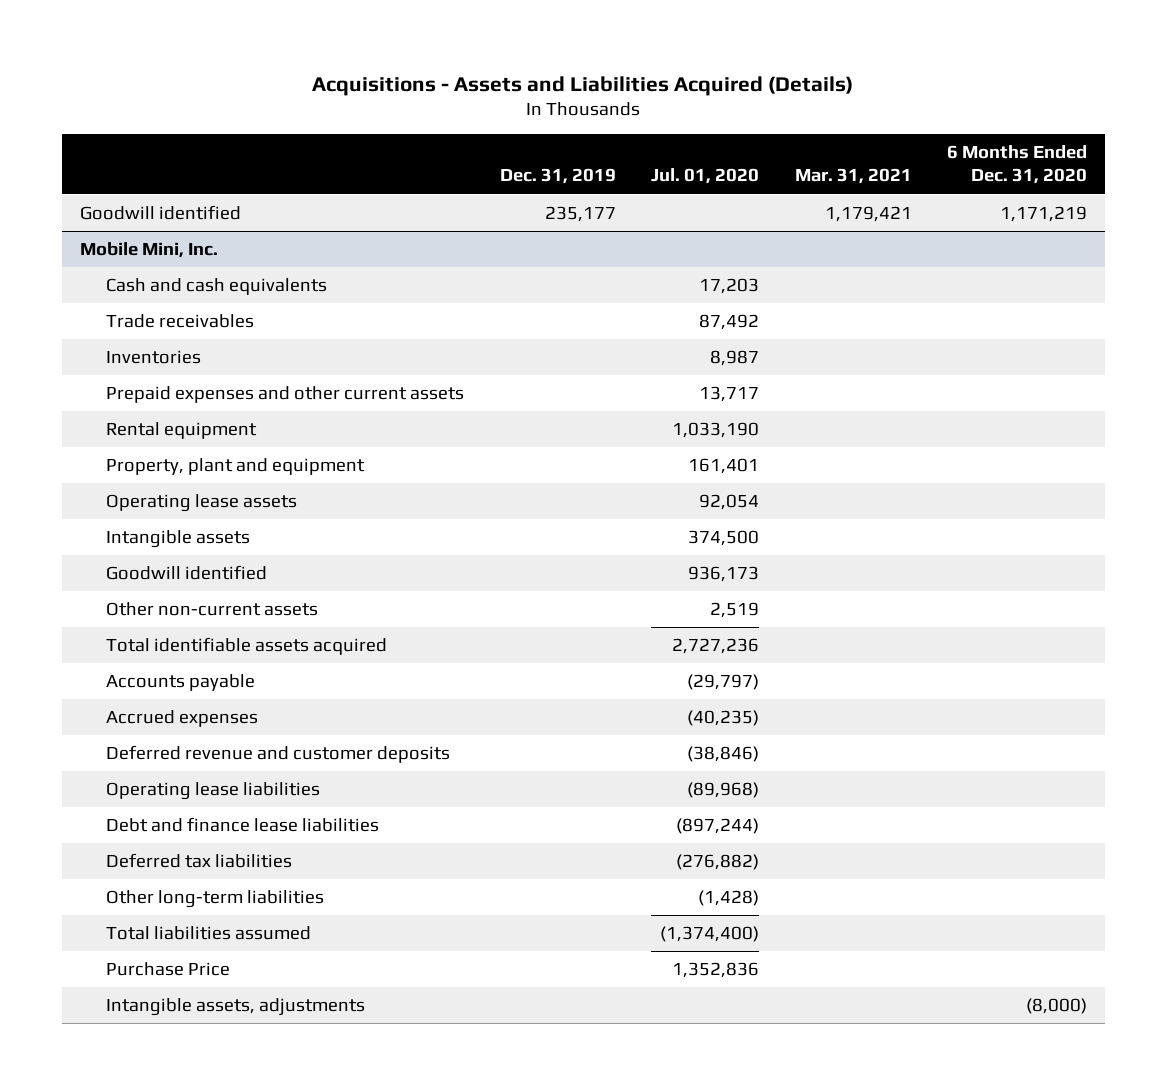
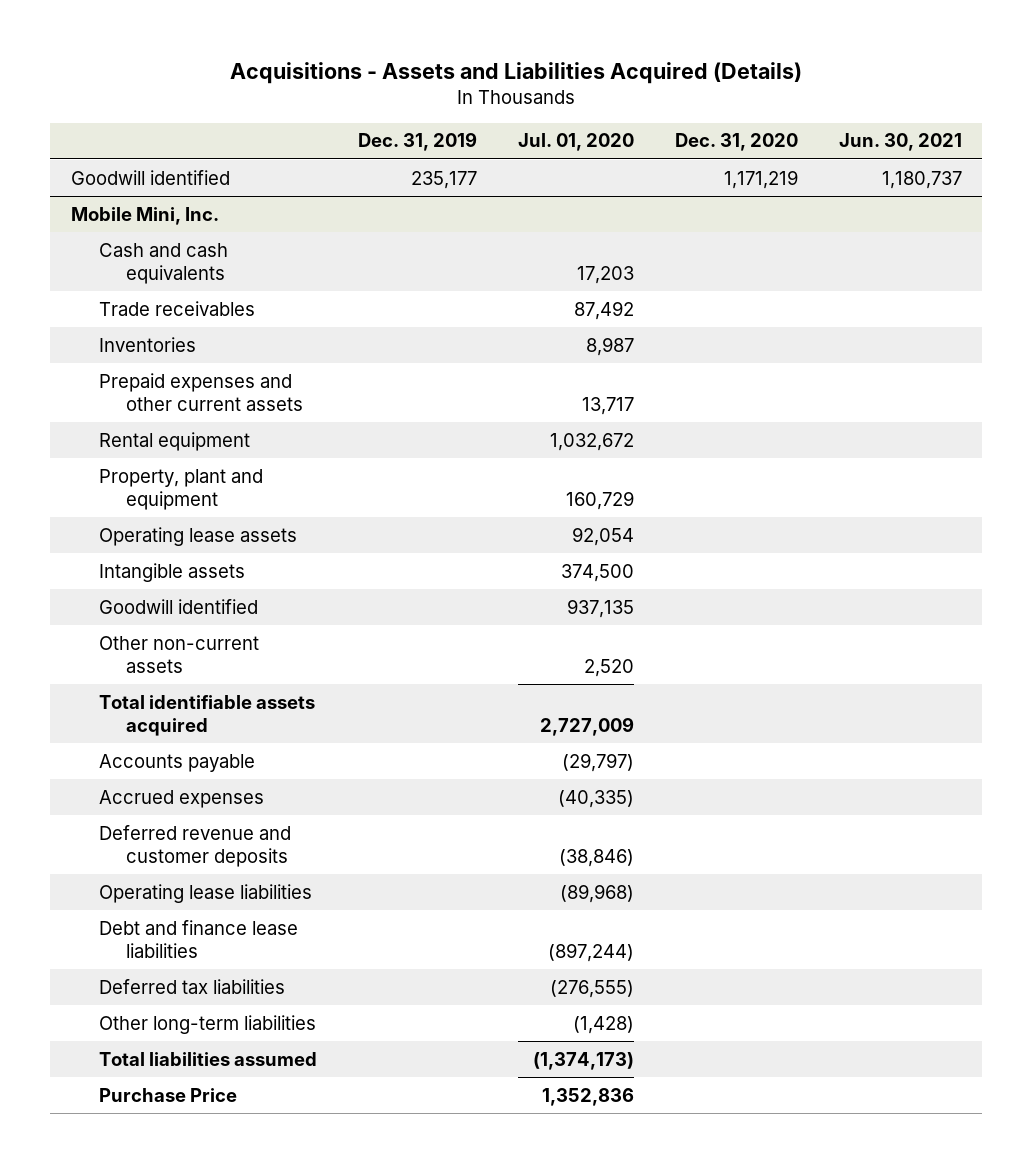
[794,168,912,185] Mar. 31, 2021 -> none
[947,144,1088,185] 6 Months Ended Dec. 31, 2020 -> none
none -> [674,133,798,152] Dec. 31, 2020
none -> [838,133,962,152] Jun. 30, 2021
[672,422,760,439] 1,033,190 -> [549,432,634,451] 1,032,672
[688,458,760,475] 161,401 -> [565,491,634,511] 160,729
[688,566,760,583] 936,173 -> [566,598,634,618] 937,135
[710,602,760,619] 2,519 -> [583,659,634,678] 2,520
[672,638,760,655] 2,727,236 -> [539,717,634,737] 2,727,009
[687,710,760,727] (40,235) -> [557,789,634,808] (40,335)
[676,854,760,871] (276,882) -> [549,979,634,998] (276,555)
[660,926,760,943] (1,374,400) -> [532,1051,634,1070] (1,374,173)
[106,998,366,1017] Intangible assets, adjustments -> none

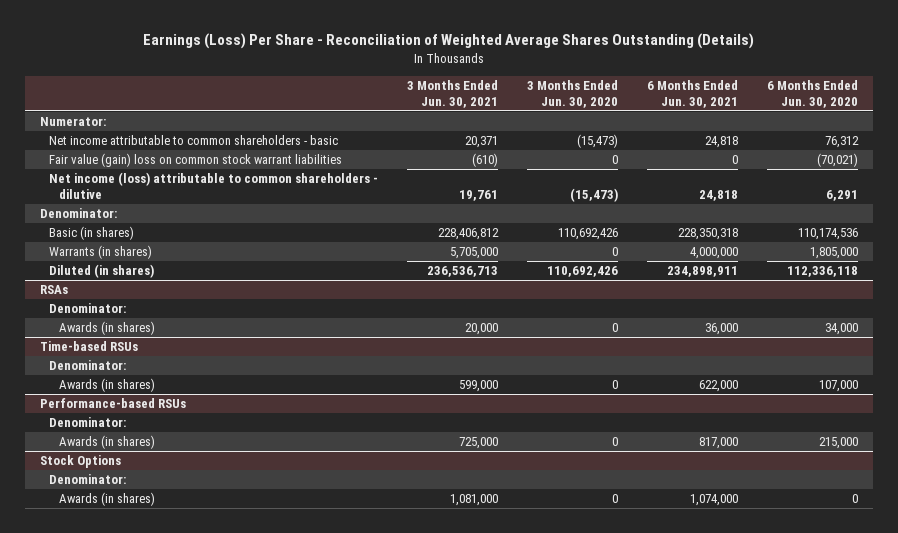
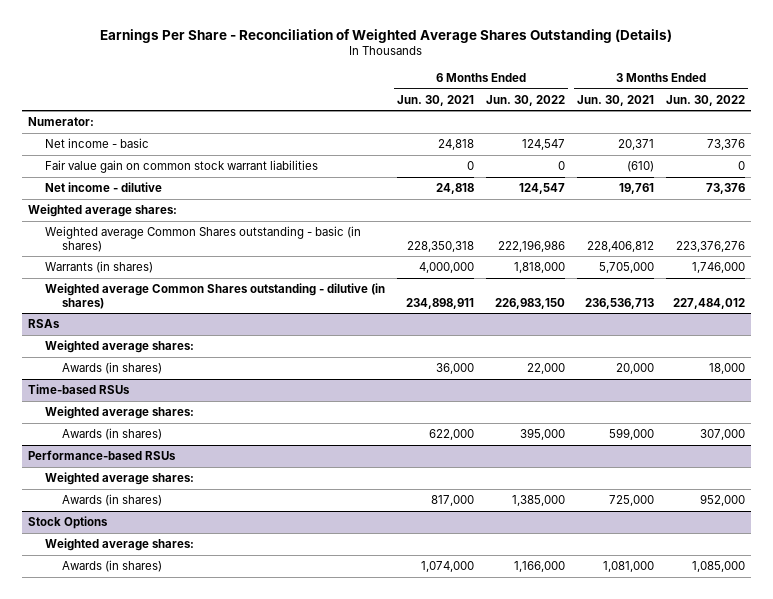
[142,33,754,50] Earnings (Loss) Per Share - Reconciliation of Weighted Average Shares Outstanding (Details) -> [100,28,673,43] Earnings Per Share - Reconciliation of Weighted Average Shares Outstanding (Details)
[527,80,619,108] 3 Months Ended Jun. 30, 2020 -> none
[767,80,859,108] 6 Months Ended Jun. 30, 2020 -> none
none -> [485,94,565,106] Jun. 30, 2022
none -> [665,94,745,106] Jun. 30, 2022
[49,135,339,146] Net income attributable to common shareholders - basic -> [44,138,149,149] Net income - basic
[49,153,343,168] Fair value (gain) loss on common stock warrant liabilities -> [44,160,318,174] Fair value gain on common stock warrant liabilities
[49,172,379,200] Net income (loss) attributable to common shareholders - dilutive -> [44,182,162,193] Net income - dilutive
[39,208,117,219] Denominator: -> [27,204,177,218] Weighted average shares:
[49,226,135,241] Basic (in shares) -> [44,226,361,252] Weighted average Common Shares outstanding - basic (in shares)
[49,264,155,279] Diluted (in shares) -> [44,283,385,309] Weighted average Common Shares outstanding - dilutive (in shares)
[49,303,127,314] Denominator: -> [44,340,194,354] Weighted average shares:
[49,360,127,371] Denominator: -> [44,406,194,420] Weighted average shares:
[49,417,127,428] Denominator: -> [44,472,194,486] Weighted average shares:
[49,474,127,485] Denominator: -> [44,538,194,552] Weighted average shares:

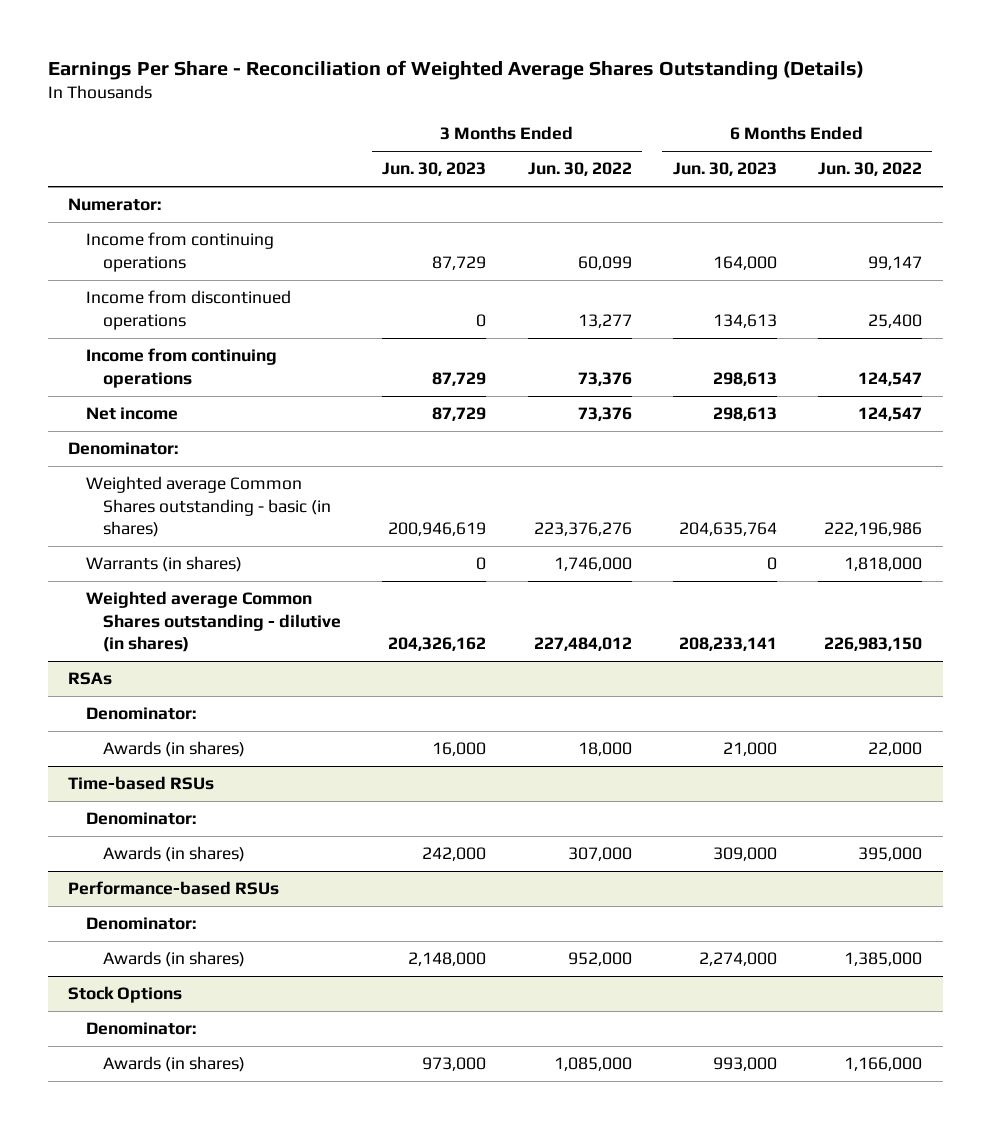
[396,94,474,106] Jun. 30, 2021 -> none
[576,94,654,106] Jun. 30, 2021 -> none
none -> [382,162,487,177] Jun. 30, 2023
none -> [672,162,777,177] Jun. 30, 2023
[44,160,318,174] Fair value gain on common stock warrant liabilities -> none
none -> [85,232,274,272] Income from continuing operations
none -> [85,290,291,330] Income from discontinued operations
[44,138,149,149] Net income - basic -> [85,348,277,388] Income from continuing operations
[44,182,162,193] Net income - dilutive -> [85,407,178,421] Net income
[27,204,177,218] Weighted average shares: -> [68,442,179,456] Denominator:
[44,340,194,354] Weighted average shares: -> [85,707,196,721] Denominator:
[44,406,194,420] Weighted average shares: -> [85,812,196,826] Denominator:
[44,472,194,486] Weighted average shares: -> [85,917,196,931] Denominator:
[44,538,194,552] Weighted average shares: -> [85,1022,196,1036] Denominator:

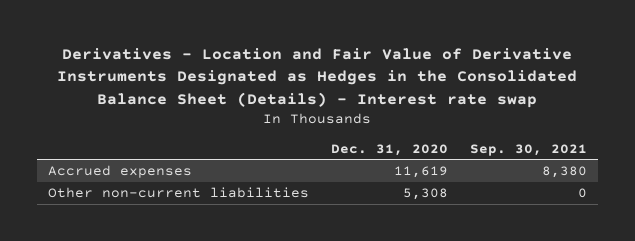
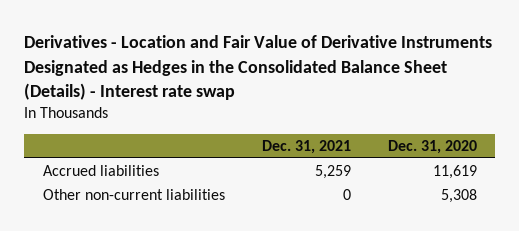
[469,143,587,156] Sep. 30, 2021 -> none
none -> [261,139,351,154] Dec. 31, 2021
[47,165,192,179] Accrued expenses -> [42,165,159,177] Accrued liabilities

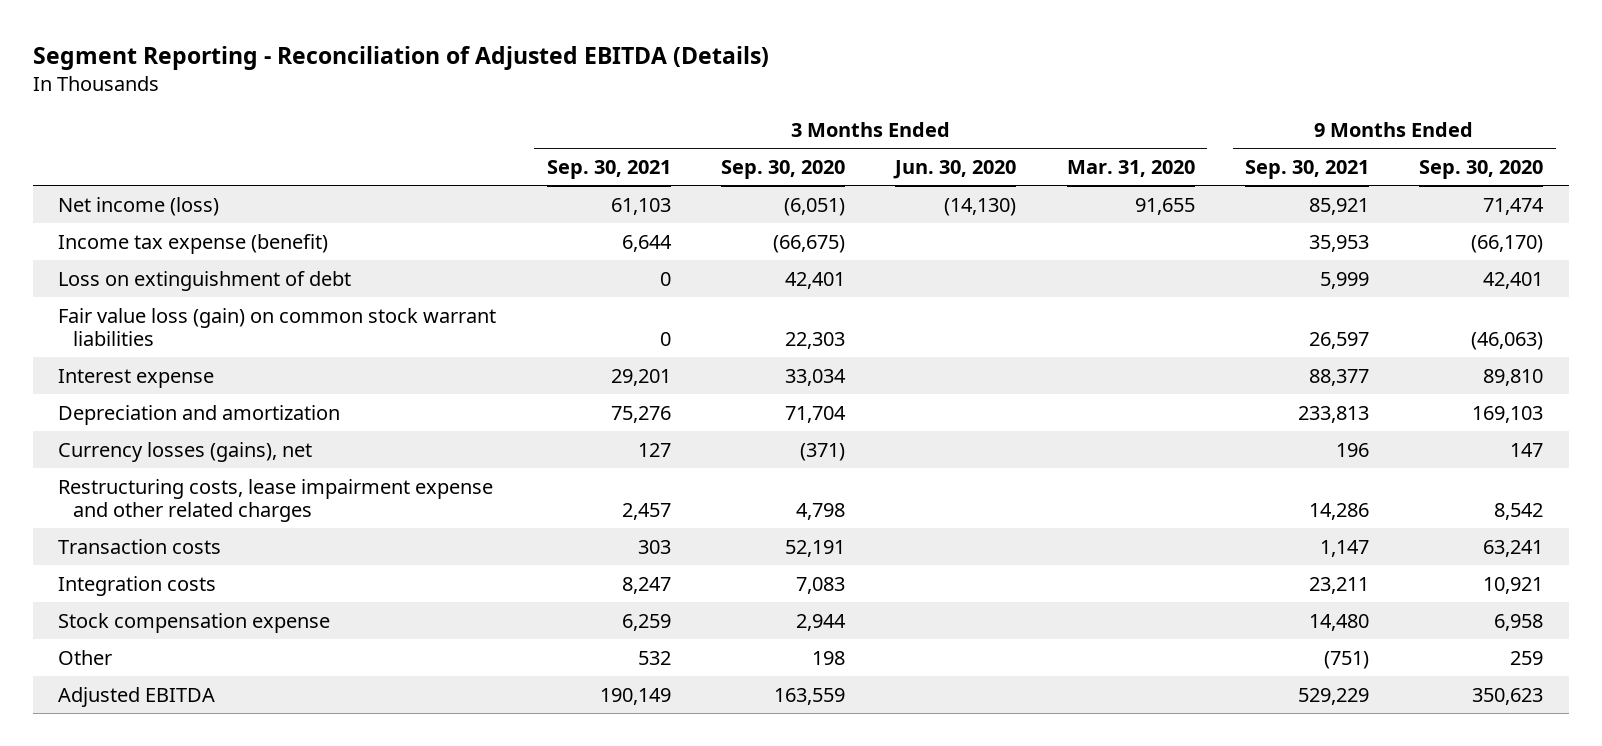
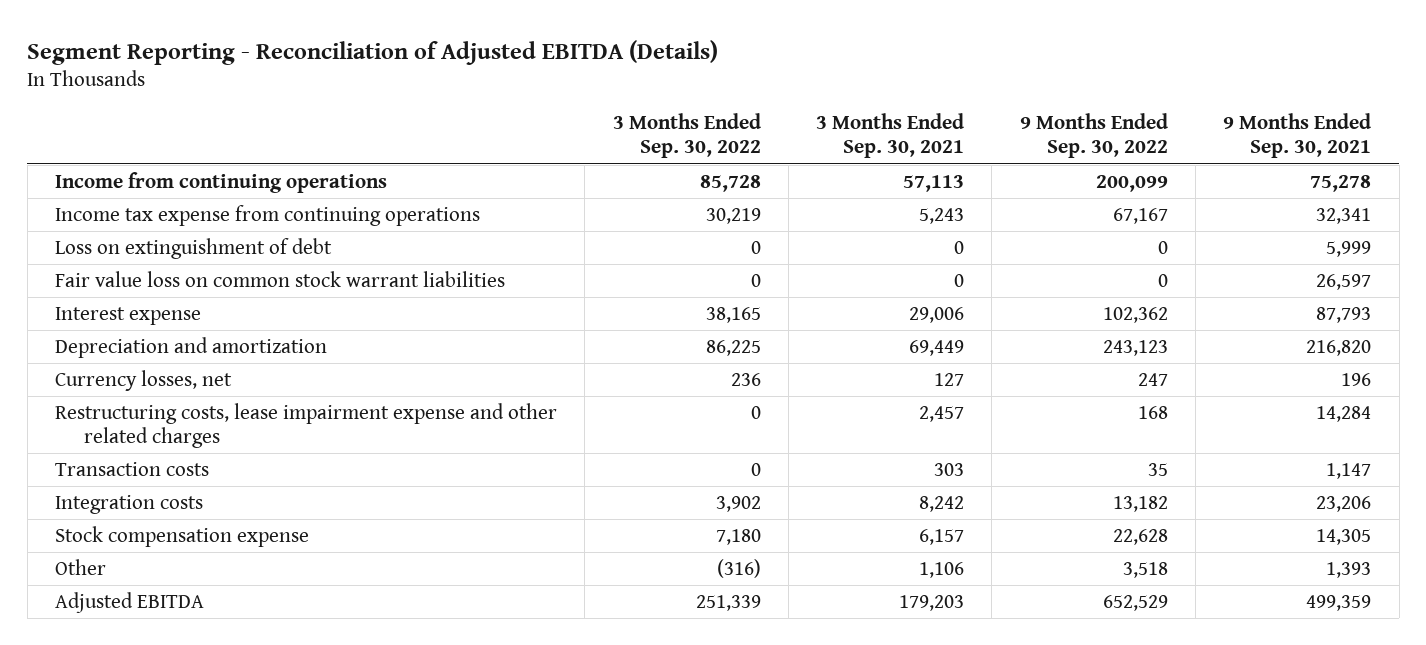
[721,160,846,180] Sep. 30, 2020 -> none
[893,160,1017,180] Jun. 30, 2020 -> none
[1066,160,1195,178] Mar. 31, 2020 -> none
[1419,160,1544,180] Sep. 30, 2020 -> none
none -> [612,113,761,159] 3 Months Ended Sep. 30, 2022
none -> [1019,113,1168,159] 9 Months Ended Sep. 30, 2022
[58,196,220,216] Net income (loss) -> none
[58,233,329,254] Income tax expense (benefit) -> none
none -> [55,171,388,193] Income from continuing operations
none -> [55,204,481,226] Income tax expense from continuing operations
[58,307,497,346] Fair value loss (gain) on common stock warrant liabilities -> [55,270,506,287] Fair value loss on common stock warrant liabilities
[610,368,671,386] 29,201 -> [909,306,965,323] 29,006
[1309,368,1370,386] 88,377 -> [1316,306,1372,323] 87,793
[610,405,671,423] 75,276 -> [909,339,965,356] 69,449
[1298,405,1370,423] 233,813 -> [1306,339,1372,356] 216,820
[58,441,313,462] Currency losses (gains), net -> [55,369,233,391] Currency losses, net
[1309,502,1370,520] 14,286 -> [1316,405,1372,422] 14,284
[621,576,671,594] 8,247 -> [919,495,965,512] 8,242
[1309,576,1370,594] 23,211 -> [1316,495,1372,512] 23,206
[621,613,671,631] 6,259 -> [919,528,965,545] 6,157
[1309,613,1370,631] 14,480 -> [1316,528,1372,545] 14,305
[637,650,671,665] 532 -> [919,561,965,578] 1,106
[1324,650,1370,669] (751) -> [1326,561,1372,578] 1,393
[599,687,671,705] 190,149 -> [899,594,965,611] 179,203
[1298,687,1370,705] 529,229 -> [1306,594,1372,611] 499,359

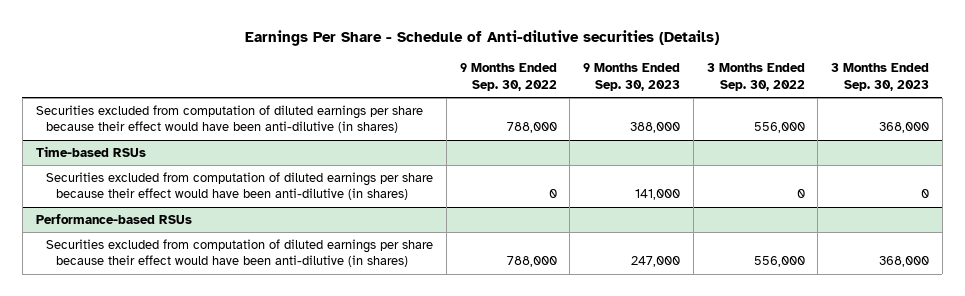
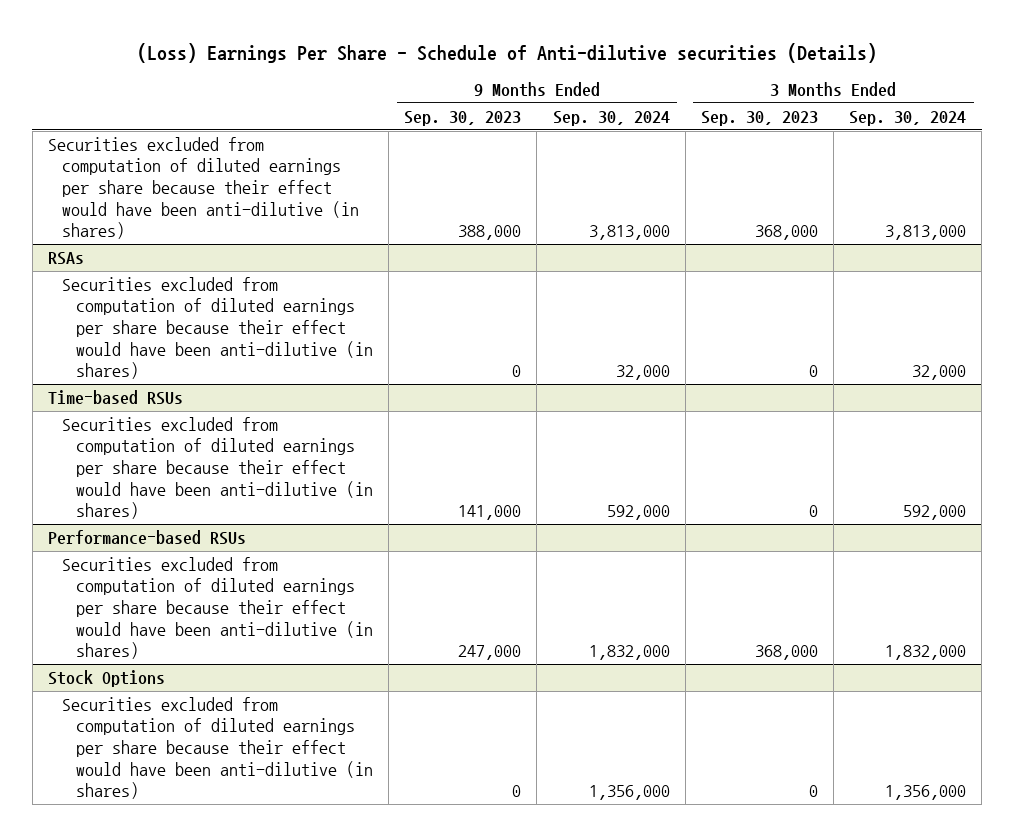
[245,30,720,47] Earnings Per Share - Schedule of Anti-dilutive securities (Details) -> [136,42,877,63] (Loss) Earnings Per Share - Schedule of Anti-dilutive securities (Details)
[459,63,557,91] 9 Months Ended Sep. 30, 2022 -> none
[706,63,805,91] 3 Months Ended Sep. 30, 2022 -> none
none -> [552,110,670,126] Sep. 30, 2024
none -> [849,110,967,126] Sep. 30, 2024
none -> [47,251,84,265] RSAs
none -> [61,276,374,380] Securities excluded from computation of diluted earnings per share because their effect would have been anti-dilutive (in shares)
none -> [47,669,165,687] Stock Options
none -> [61,696,374,800] Securities excluded from computation of diluted earnings per share because their effect would have been anti-dilutive (in shares)

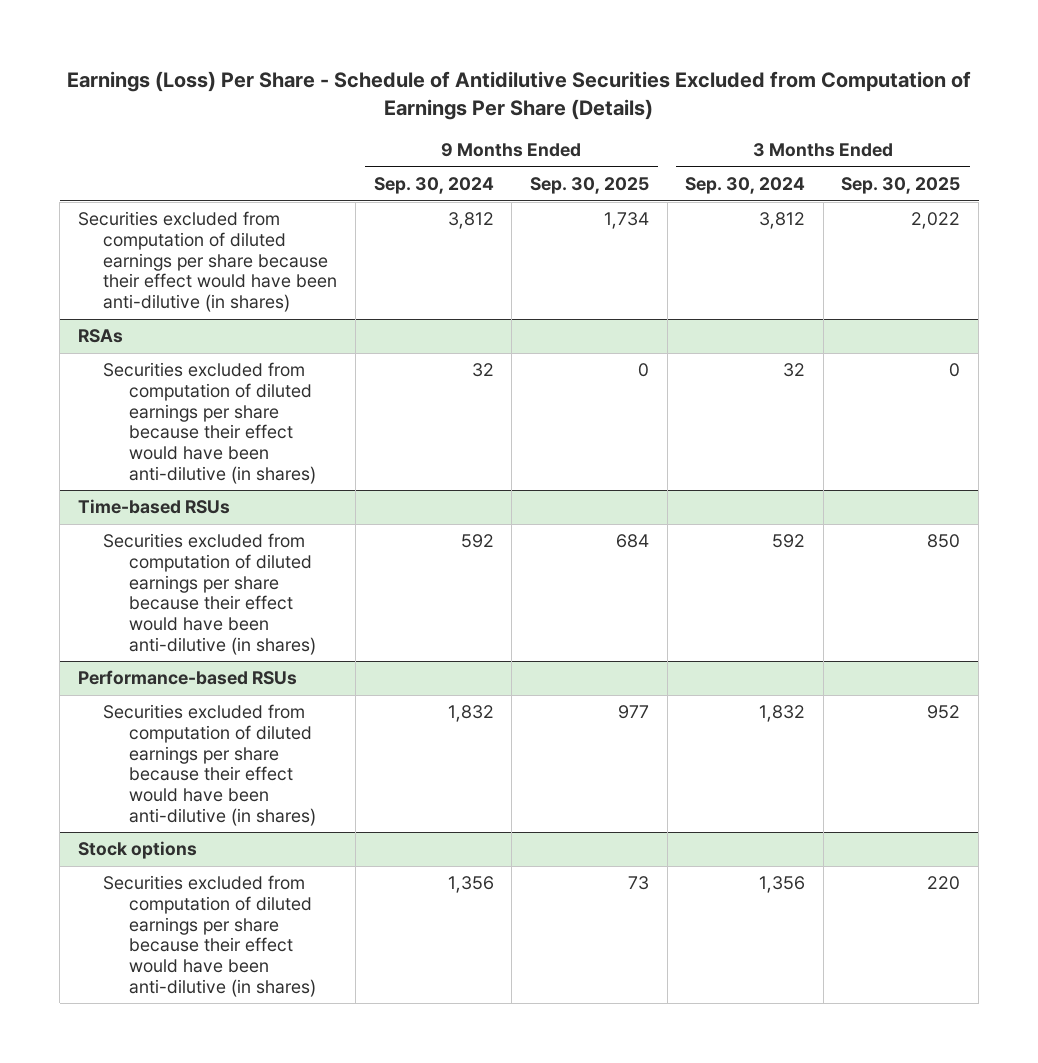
[136,42,877,63] (Loss) Earnings Per Share - Schedule of Anti-dilutive securities (Details) -> [67,71,972,121] Earnings (Loss) Per Share - Schedule of Antidilutive Securities Excluded from Computation of Earnings Per Share (Details)
[404,110,522,126] Sep. 30, 2023 -> none
[700,110,818,126] Sep. 30, 2023 -> none
none -> [529,177,649,195] Sep. 30, 2025
none -> [841,177,961,195] Sep. 30, 2025
[588,225,670,241] 3,813,000 -> [447,212,494,230] 3,812
[885,225,967,241] 3,813,000 -> [759,212,806,230] 3,812
[615,365,670,381] 32,000 -> [471,363,494,378] 32
[912,365,967,381] 32,000 -> [783,363,806,378] 32
[606,505,670,521] 592,000 -> [460,534,494,549] 592
[903,505,967,521] 592,000 -> [772,534,806,549] 592
[588,645,670,661] 1,832,000 -> [447,705,494,723] 1,832
[885,645,967,661] 1,832,000 -> [759,705,806,723] 1,832
[47,669,165,687] Stock Options -> [77,841,197,860] Stock options
[588,785,670,801] 1,356,000 -> [447,876,494,894] 1,356
[885,785,967,801] 1,356,000 -> [759,876,806,894] 1,356

